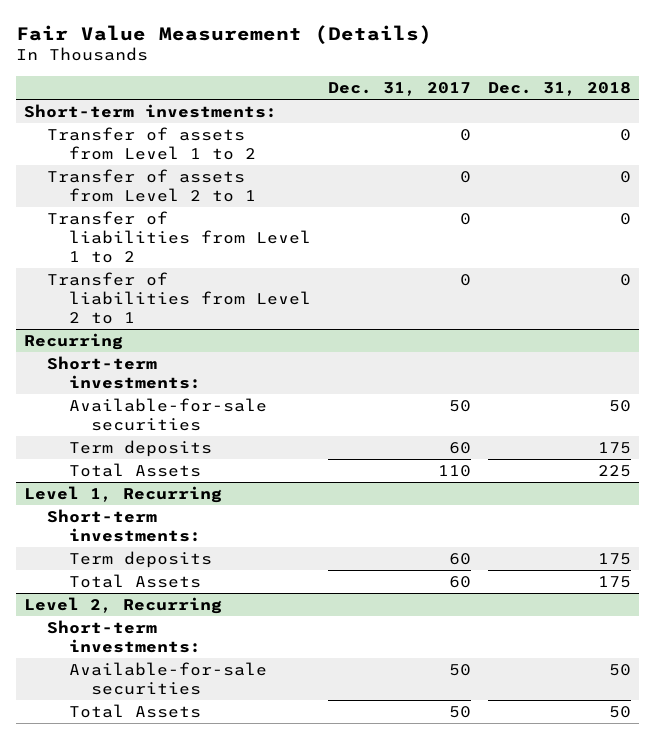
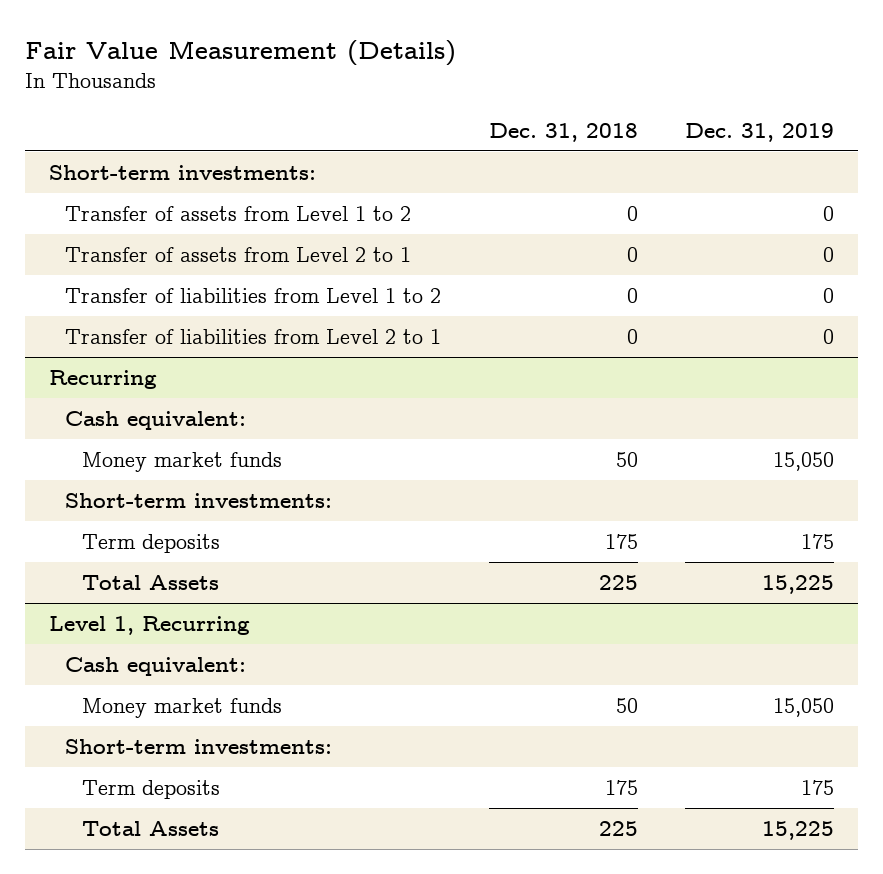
[327,82,471,97] Dec. 31, 2017 -> none
none -> [684,122,834,142] Dec. 31, 2019
none -> [65,410,247,430] Cash equivalent:
none -> [82,451,283,472] Money market funds
[68,398,267,432] Available-for-sale securities -> none
none -> [65,656,247,676] Cash equivalent:
none -> [82,697,283,718] Money market funds
[24,597,223,615] Level 2, Recurring -> none
[46,620,201,654] Short-term investments: -> none
[68,662,267,696] Available-for-sale securities -> none
[68,704,201,719] Total Assets -> none
[597,576,631,589] 175 -> [598,820,638,836] 225

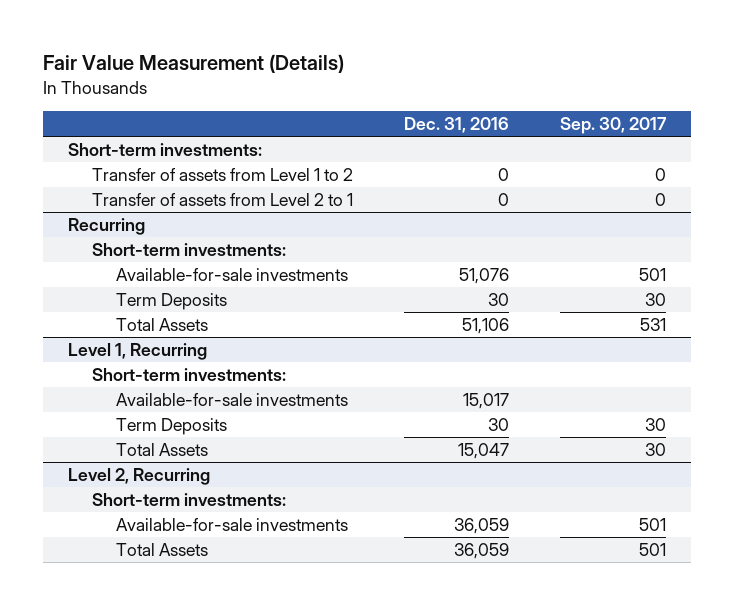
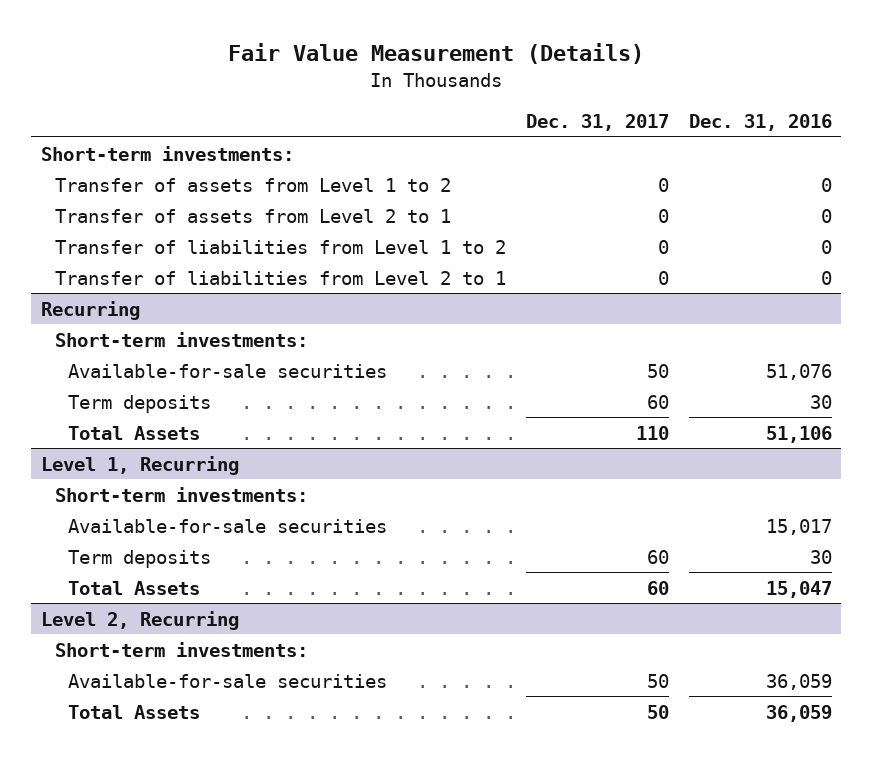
[559,116,667,134] Sep. 30, 2017 -> none
none -> [525,114,669,132] Dec. 31, 2017
none -> [54,239,506,254] Transfer of liabilities from Level 1 to 2
none -> [54,270,506,285] Transfer of liabilities from Level 2 to 1
[115,267,348,281] Available-for-sale investments -> [68,363,388,378] Available-for-sale securities
[115,292,227,310] Term Deposits -> [68,394,212,413] Term deposits
[115,392,348,406] Available-for-sale investments -> [68,518,388,533] Available-for-sale securities
[115,417,227,435] Term Deposits -> [68,549,212,568] Term deposits
[115,517,348,531] Available-for-sale investments -> [68,673,388,688] Available-for-sale securities

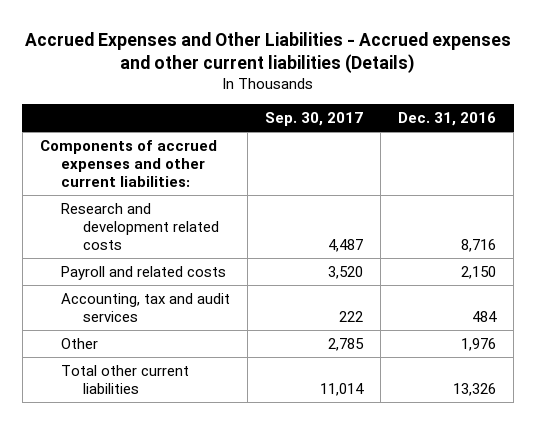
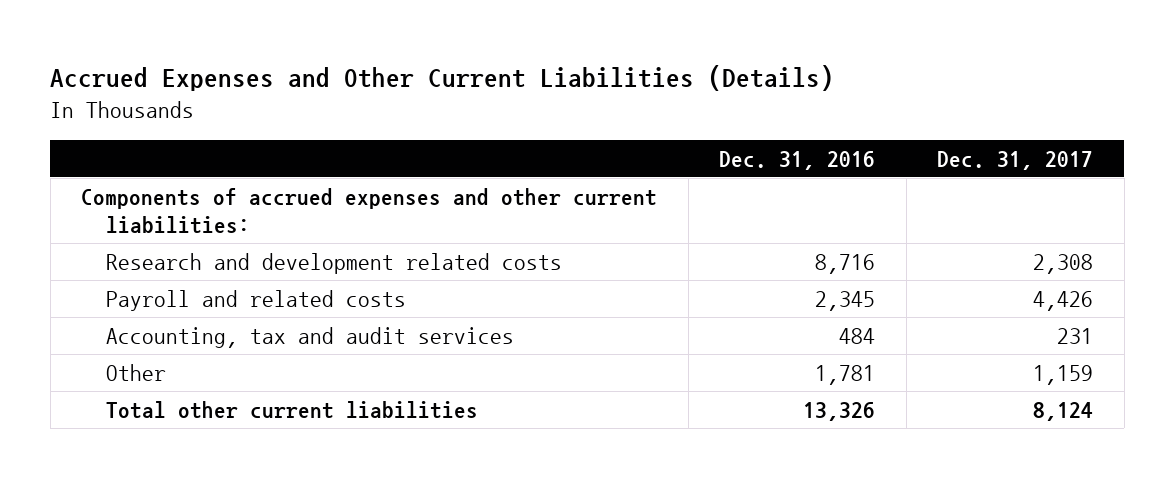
[24,31,511,74] Accrued Expenses and Other Liabilities - Accrued expenses and other current liabilities (Details) -> [50,64,835,91] Accrued Expenses and Other Current Liabilities (Details)
[265,112,364,127] Sep. 30, 2017 -> none
none -> [937,150,1094,170] Dec. 31, 2017
[461,265,497,279] 2,150 -> [815,290,876,311] 2,345
[461,337,497,351] 1,976 -> [815,364,876,385] 1,781

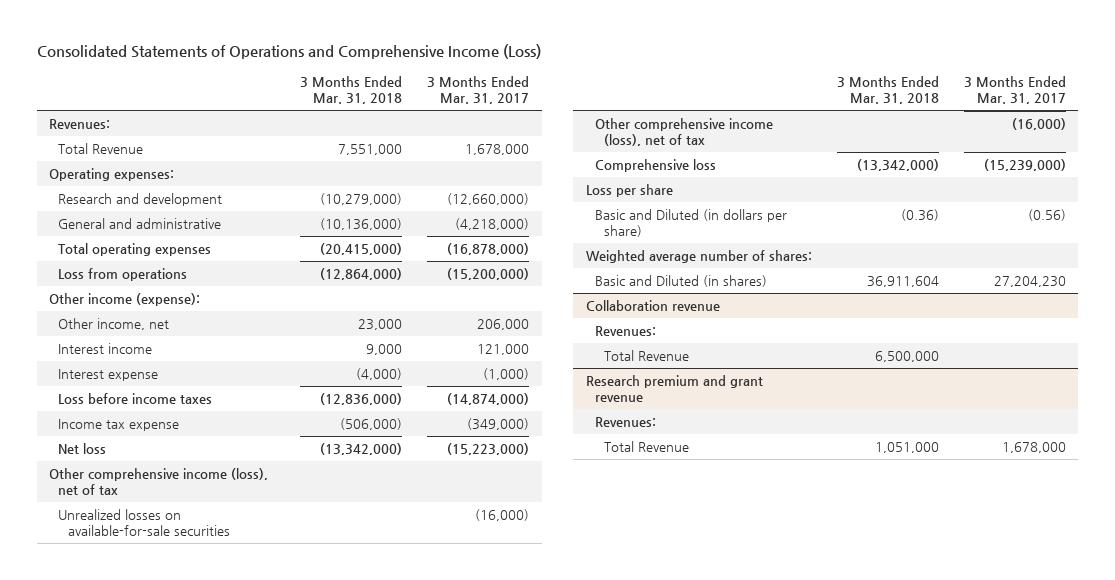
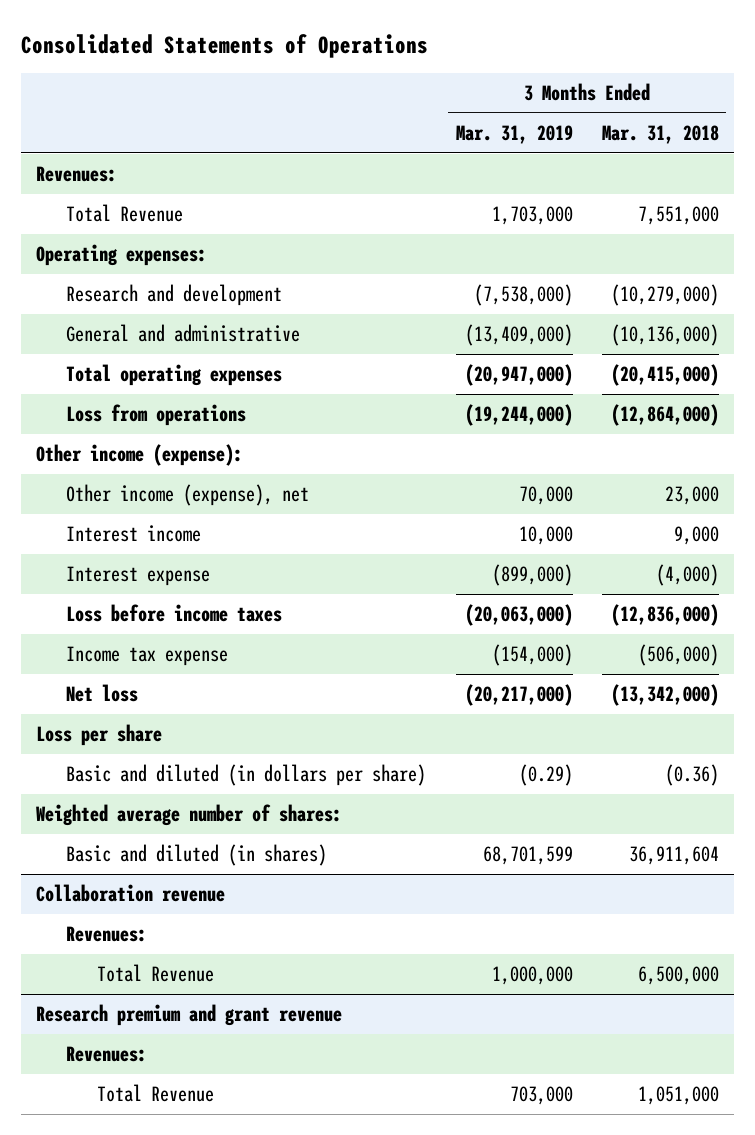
[36,44,541,60] Consolidated Statements of Operations and Comprehensive Income (Loss) -> [21,33,429,58] Consolidated Statements of Operations
[427,76,530,105] 3 Months Ended Mar. 31, 2017 -> none
none -> [455,124,573,144] Mar. 31, 2019
[58,318,170,331] Other income, net -> [66,484,310,507] Other income (expense), net
[49,468,269,496] Other comprehensive income (loss), net of tax -> none
[58,509,230,537] Unrealized losses on available-for-sale securities -> none
[595,118,774,147] Other comprehensive income (loss), net of tax -> none
[595,159,717,173] Comprehensive loss -> none
[595,209,788,238] Basic and Diluted (in dollars per share) -> [66,764,427,787] Basic and diluted (in dollars per share)
[595,275,768,288] Basic and Diluted (in shares) -> [66,844,328,867] Basic and diluted (in shares)

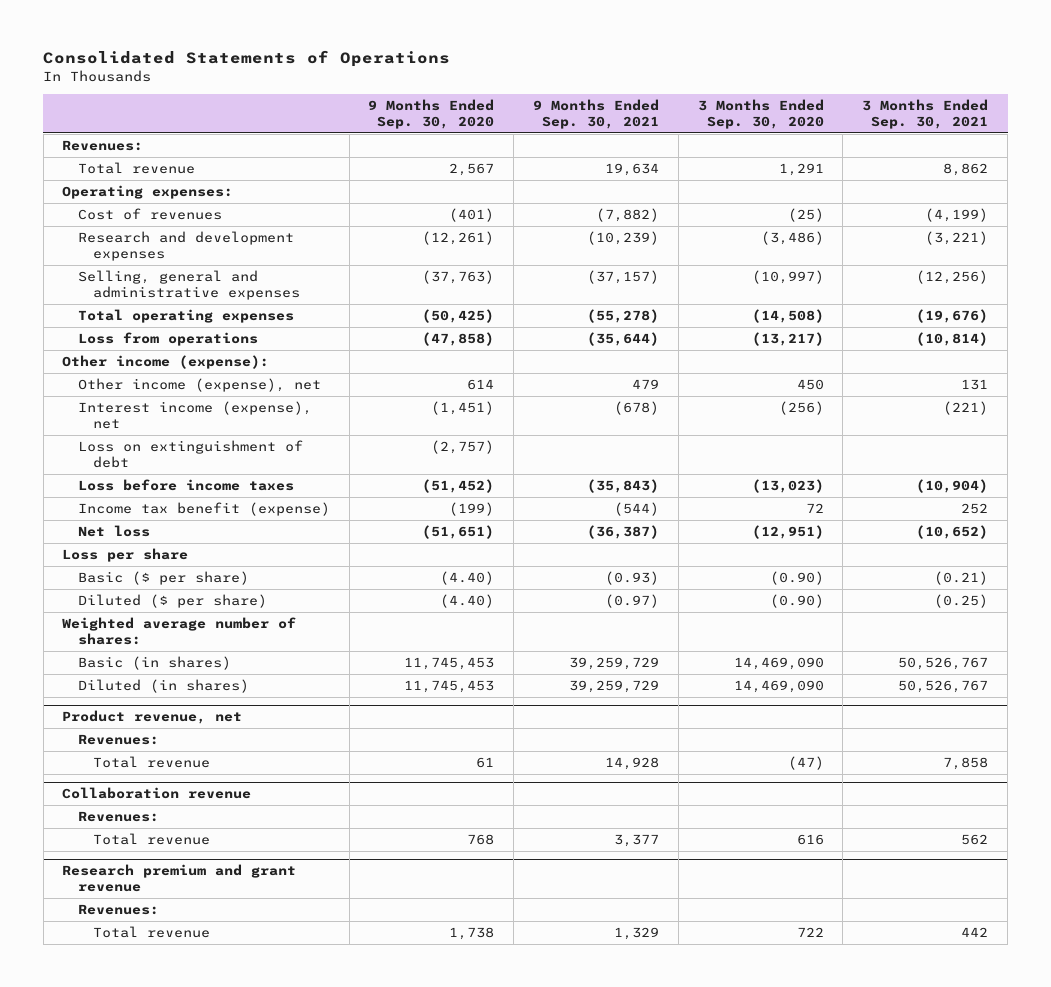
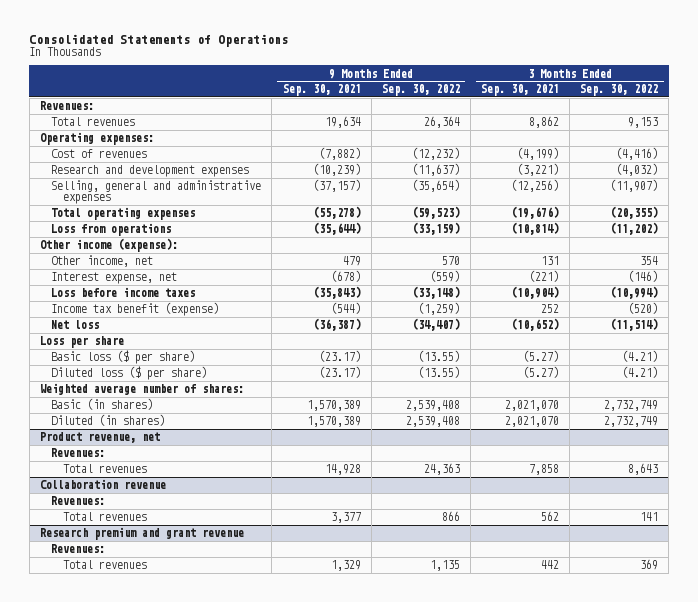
[368,98,495,130] 9 Months Ended Sep. 30, 2020 -> none
[697,98,824,130] 3 Months Ended Sep. 30, 2020 -> none
none -> [381,84,460,97] Sep. 30, 2022
none -> [580,84,659,97] Sep. 30, 2022
[77,161,195,174] Total revenue -> [51,117,136,127] Total revenues
[77,439,303,469] Loss on extinguishment of debt -> none
[77,377,321,392] Other income (expense), net -> [51,255,154,268] Other income, net
[77,400,312,430] Interest income (expense), net -> [51,272,178,285] Interest expense, net
[77,570,249,585] Basic ($ per share) -> [51,350,196,365] Basic loss ($ per share)
[604,570,659,585] (0.93) -> [318,350,361,363] (23.17)
[934,570,989,585] (0.21) -> [523,350,560,363] (5.27)
[77,593,267,608] Diluted ($ per share) -> [51,366,208,381] Diluted loss ($ per share)
[604,593,659,608] (0.97) -> [318,366,361,379] (23.17)
[934,593,989,608] (0.25) -> [523,366,560,379] (5.27)
[568,656,659,670] 39,259,729 -> [306,400,361,412] 1,570,389
[898,656,989,670] 50,526,767 -> [505,400,560,412] 2,021,070
[568,679,659,693] 39,259,729 -> [306,416,361,428] 1,570,389
[898,679,989,693] 50,526,767 -> [505,416,560,428] 2,021,070
[92,755,210,768] Total revenue -> [62,464,147,474] Total revenues
[92,832,210,845] Total revenue -> [62,512,147,522] Total revenues
[92,925,210,938] Total revenue -> [62,560,147,570] Total revenues

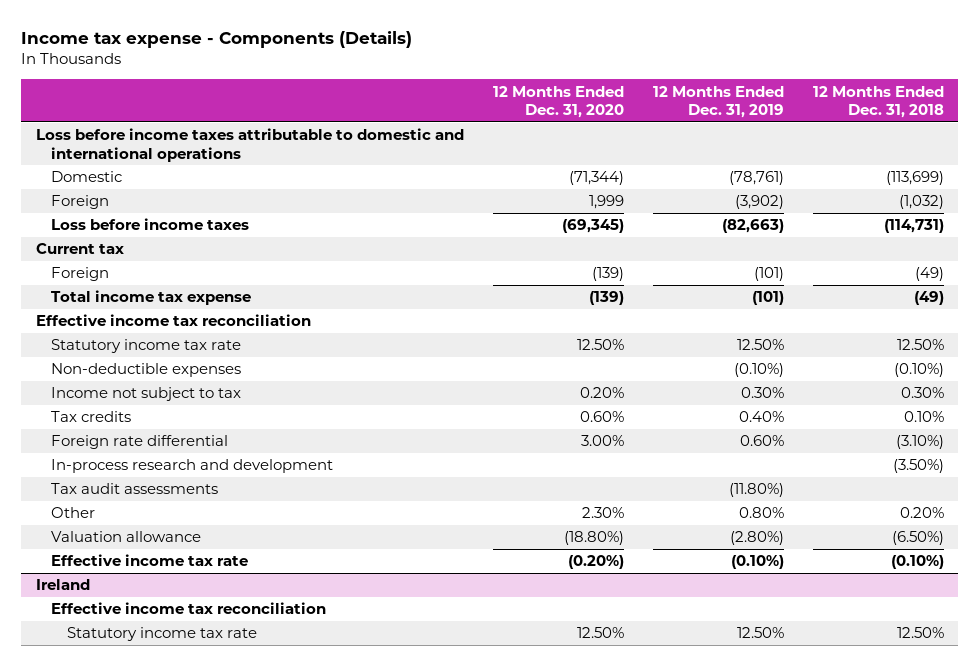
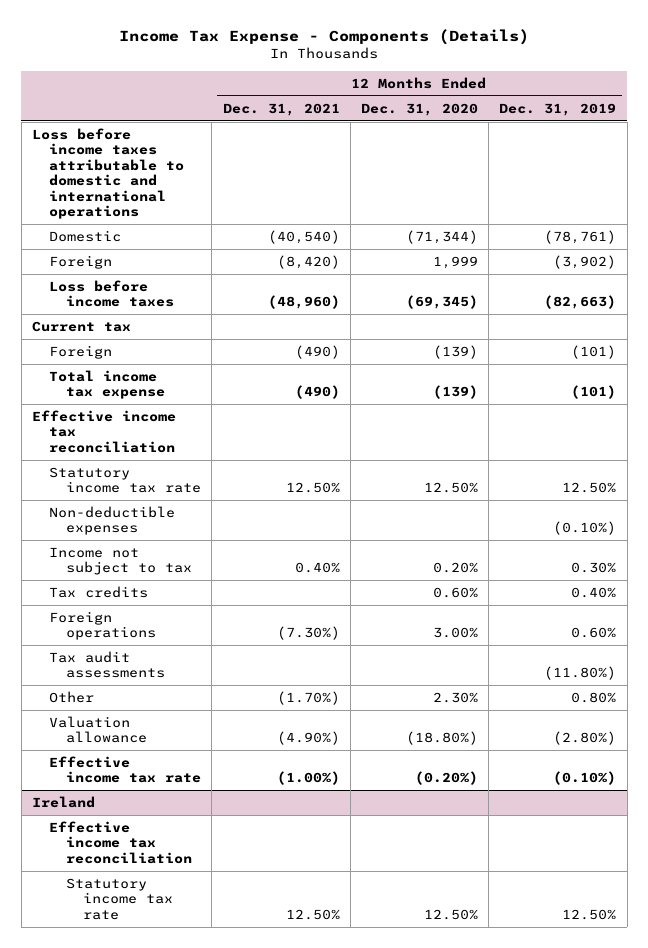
[21,31,413,49] Income tax expense - Components (Details) -> [119,28,530,45] Income Tax Expense - Components (Details)
[812,85,944,118] 12 Months Ended Dec. 31, 2018 -> none
none -> [222,102,340,116] Dec. 31, 2021
[51,459,334,474] In-process research and development -> none
[51,435,229,450] Foreign rate differential -> [48,610,157,641] Foreign operations

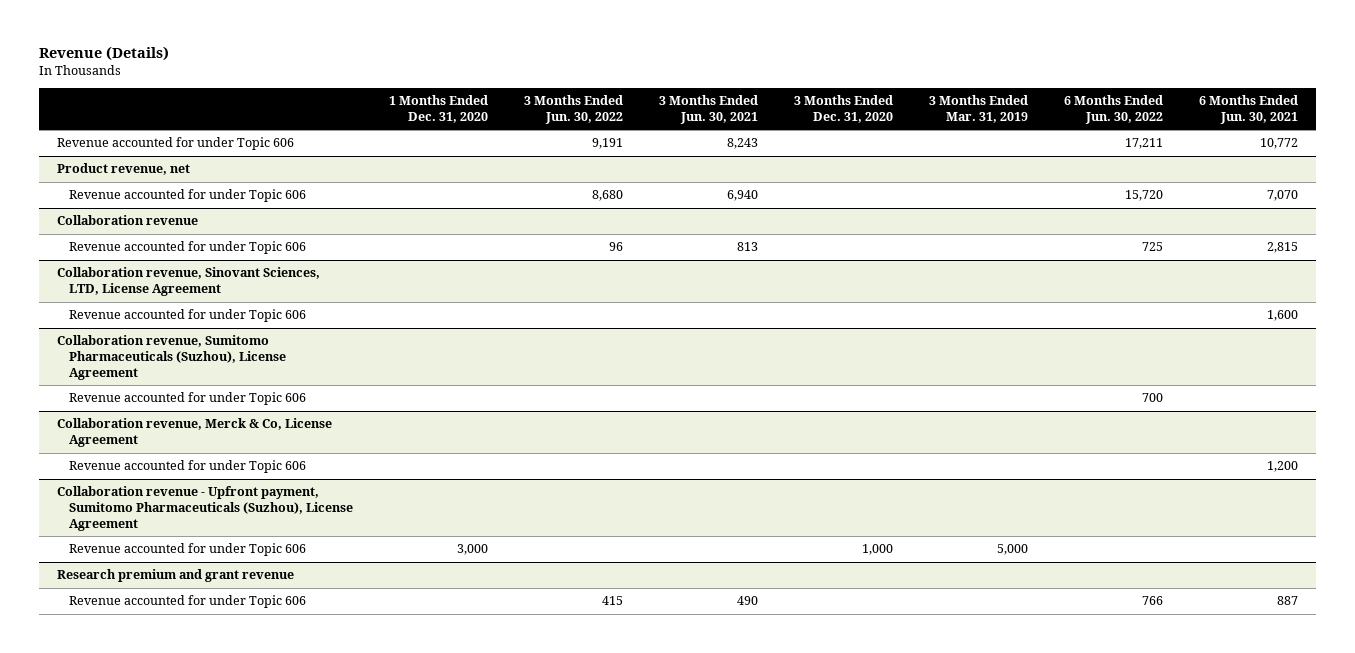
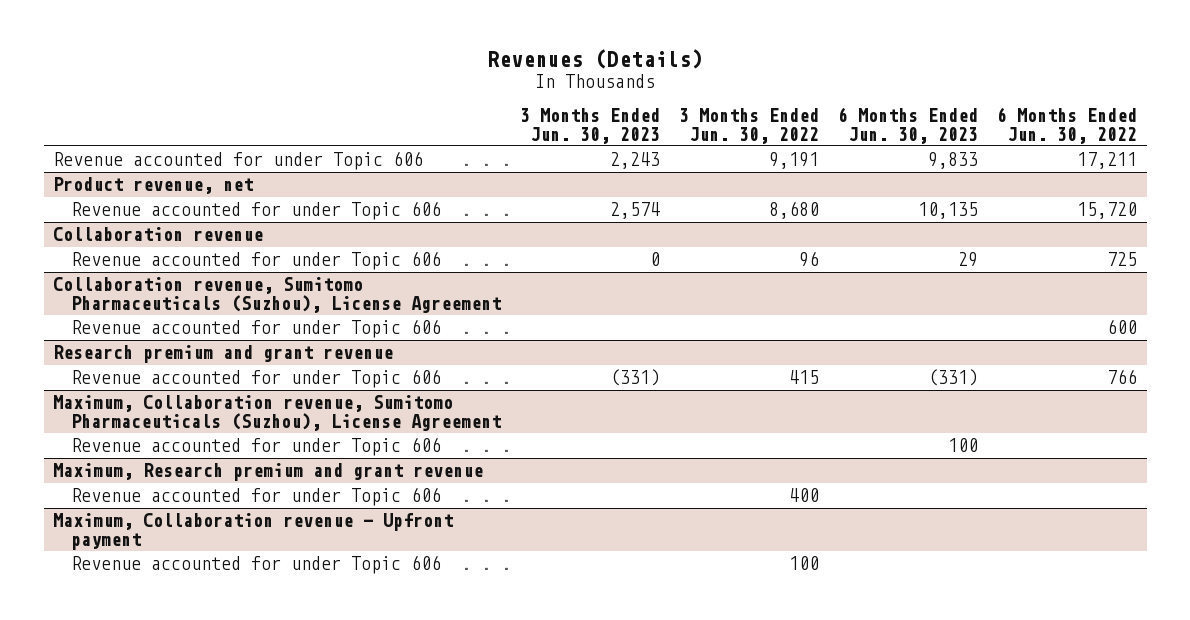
[38,46,169,62] Revenue (Details) -> [487,49,704,70] Revenues (Details)
[388,94,488,123] 1 Months Ended Dec. 31, 2020 -> none
[658,94,758,124] 3 Months Ended Jun. 30, 2021 -> none
[793,94,893,123] 3 Months Ended Dec. 31, 2020 -> none
[929,94,1029,123] 3 Months Ended Mar. 31, 2019 -> none
[1199,94,1299,124] 6 Months Ended Jun. 30, 2021 -> none
none -> [520,108,661,144] 3 Months Ended Jun. 30, 2023
none -> [838,107,979,144] 6 Months Ended Jun. 30, 2023
[56,267,320,297] Collaboration revenue, Sinovant Sciences, LTD, License Agreement -> none
[68,309,306,323] Revenue accounted for under Topic 606 -> none
[56,418,332,448] Collaboration revenue, Merck & Co, License Agreement -> none
[68,460,306,474] Revenue accounted for under Topic 606 -> none
[56,486,353,532] Collaboration revenue - Upfront payment, Sumitomo Pharmaceuticals (Suzhou), License Agreement -> none
[68,543,306,557] Revenue accounted for under Topic 606 -> none
[1142,393,1164,403] 700 -> [1107,319,1138,335] 600
none -> [53,395,502,431] Maximum, Collaboration revenue, Sumitomo Pharmaceuticals (Suzhou), License Agreement
none -> [71,437,442,457] Revenue accounted for under Topic 606
none -> [53,463,484,482] Maximum, Research premium and grant revenue
none -> [71,487,442,507] Revenue accounted for under Topic 606
none -> [53,513,454,550] Maximum, Collaboration revenue - Upfront payment
none -> [71,555,442,575] Revenue accounted for under Topic 606

